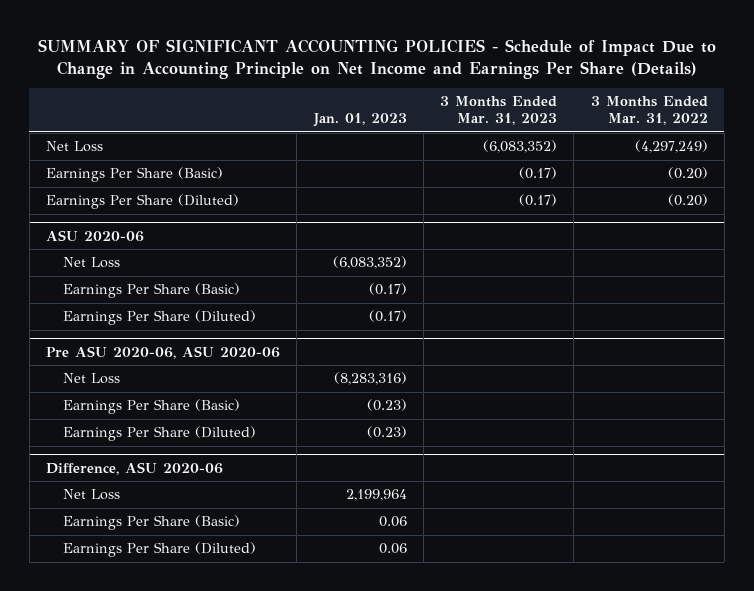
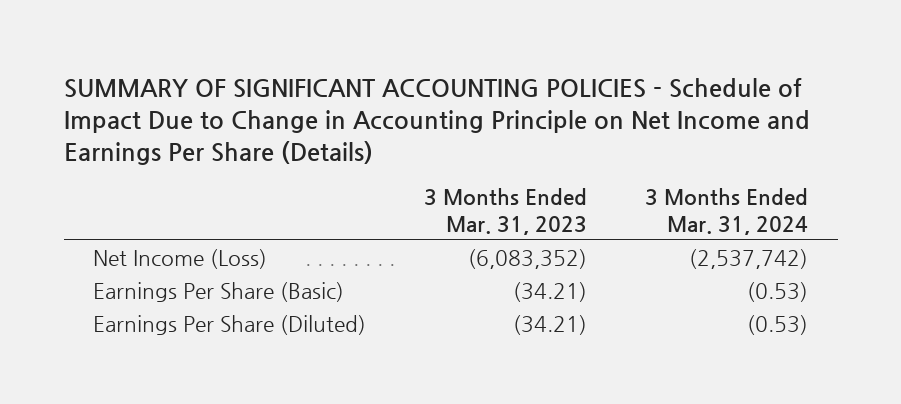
[312,113,407,128] Jan. 01, 2023 -> none
[590,96,708,126] 3 Months Ended Mar. 31, 2022 -> none
none -> [645,188,809,235] 3 Months Ended Mar. 31, 2024
[46,229,145,242] ASU 2020-06 -> none
[63,257,121,269] Net Loss -> none
[63,283,241,299] Earnings Per Share (Basic) -> none
[63,310,257,326] Earnings Per Share (Diluted) -> none
[46,345,281,359] Pre ASU 2020-06, ASU 2020-06 -> none
[63,373,121,385] Net Loss -> none
[63,399,241,415] Earnings Per Share (Basic) -> none
[63,426,257,442] Earnings Per Share (Diluted) -> none
[46,461,224,475] Difference, ASU 2020-06 -> none
[63,489,121,501] Net Loss -> none
[63,515,241,531] Earnings Per Share (Basic) -> none
[63,542,257,558] Earnings Per Share (Diluted) -> none
[46,141,104,153] Net Loss -> [92,248,267,269] Net Income (Loss)
[519,167,558,180] (0.17) -> [513,281,588,302] (34.21)
[519,194,558,207] (0.17) -> [513,314,588,335] (34.21)

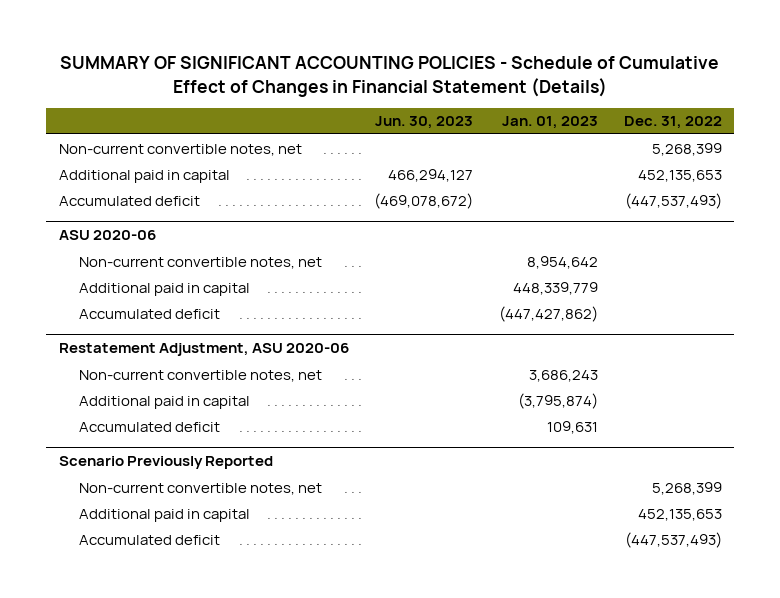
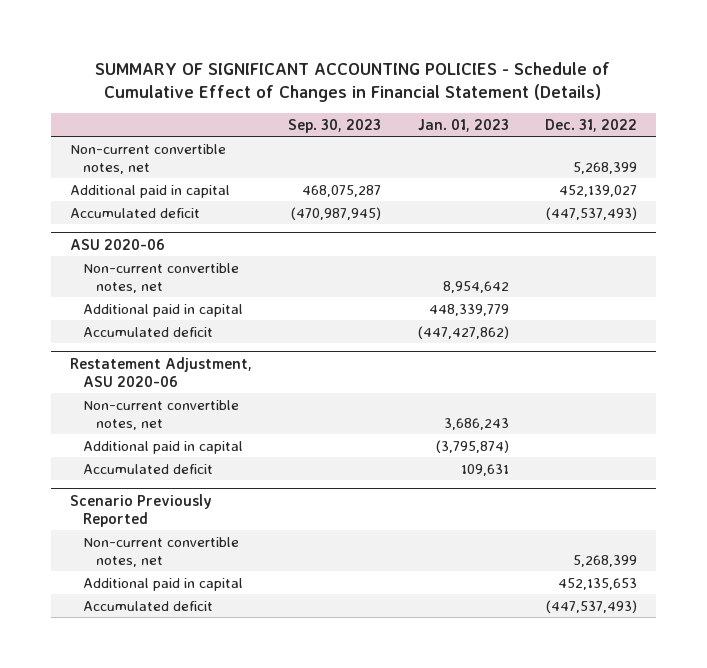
[375,116,474,130] Jun. 30, 2023 -> none
none -> [288,118,382,133] Sep. 30, 2023
[637,169,722,182] 452,135,653 -> [559,184,638,197] 452,139,027

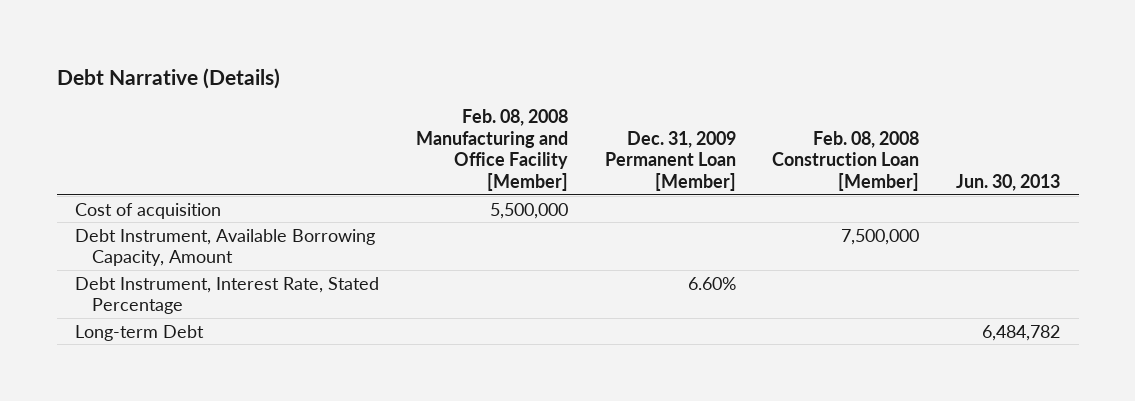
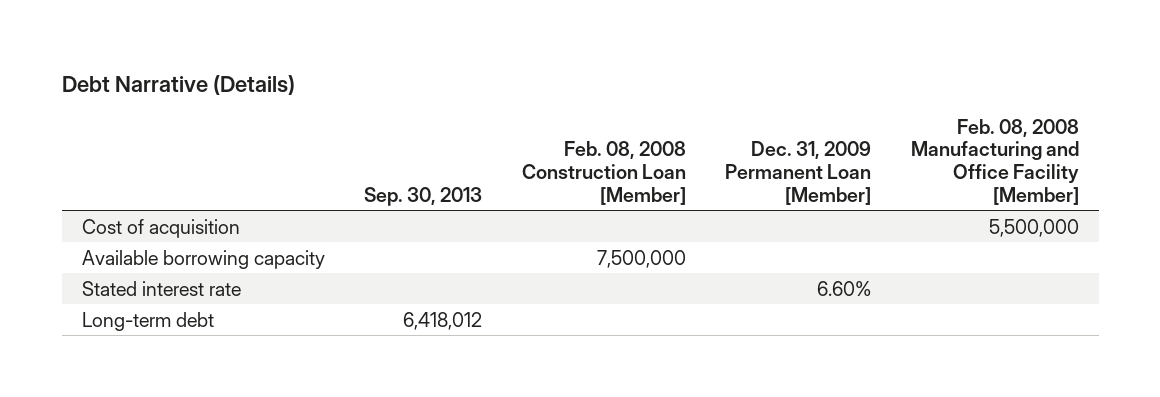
[956,173,1061,191] Jun. 30, 2013 -> none
none -> [364,186,483,206] Sep. 30, 2013
[75,228,376,267] Debt Instrument, Available Borrowing Capacity, Amount -> [81,249,325,269] Available borrowing capacity
[75,276,380,315] Debt Instrument, Interest Rate, Stated Percentage -> [81,280,241,296] Stated interest rate
[75,324,205,341] Long-term Debt -> [81,311,214,331] Long-term debt

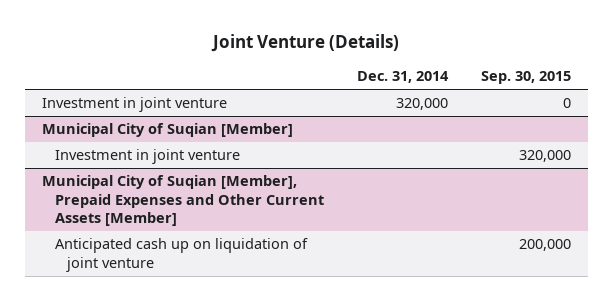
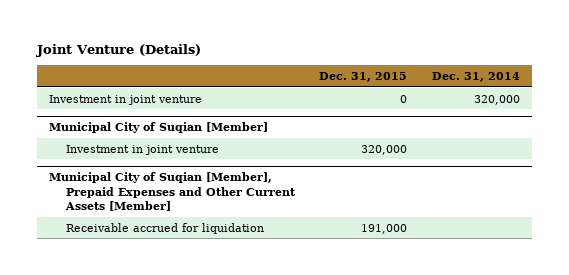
[481,71,572,85] Sep. 30, 2015 -> none
none -> [319,71,408,82] Dec. 31, 2015
[54,238,308,272] Anticipated cash up on liquidation of joint venture -> [65,222,264,234] Receivable accrued for liquidation

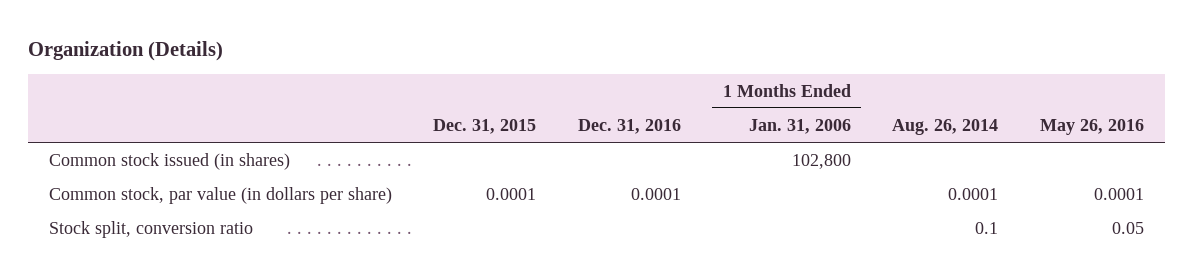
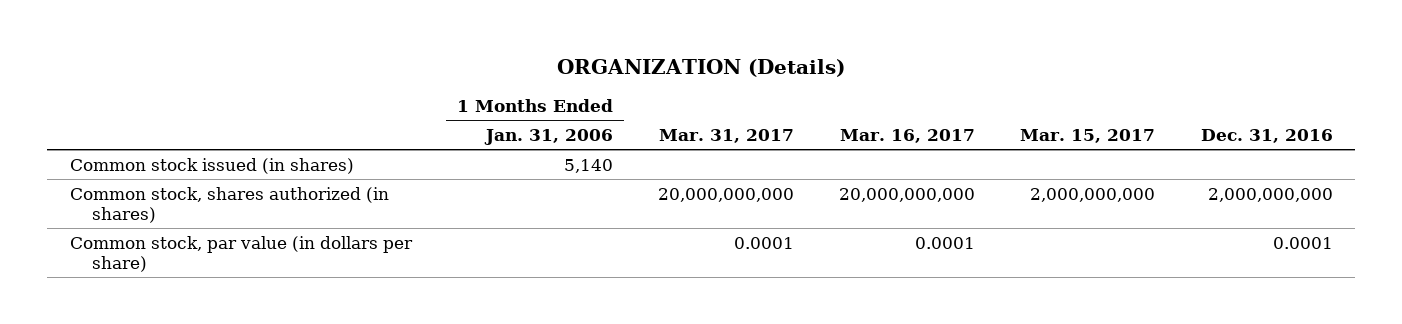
[27,40,223,61] Organization (Details) -> [557,59,846,78] ORGANIZATION (Details)
[433,118,537,134] Dec. 31, 2015 -> none
[892,118,999,135] Aug. 26, 2014 -> none
[1039,118,1144,135] May 26, 2016 -> none
none -> [659,128,795,143] Mar. 31, 2017
none -> [840,128,976,143] Mar. 16, 2017
none -> [1020,128,1156,143] Mar. 15, 2017
[791,153,851,169] 102,800 -> [564,158,614,173] 5,140
none -> [69,186,389,223] Common stock, shares authorized (in shares)
[48,220,253,238] Stock split, conversion ratio -> none

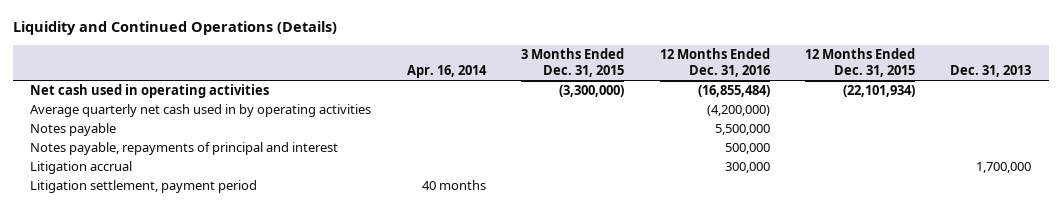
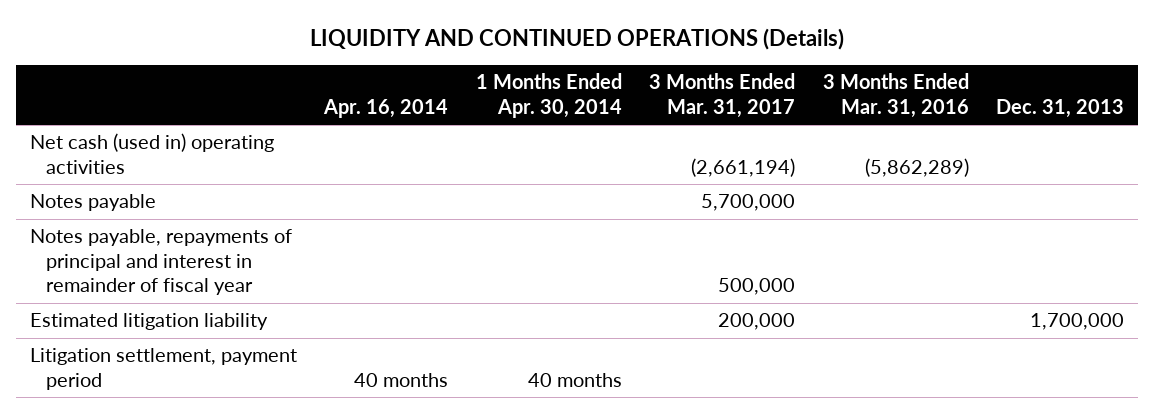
[12,21,337,36] Liquidity and Continued Operations (Details) -> [310,27,845,50] LIQUIDITY AND CONTINUED OPERATIONS (Details)
[521,48,625,78] 3 Months Ended Dec. 31, 2015 -> none
[659,48,770,78] 12 Months Ended Dec. 31, 2016 -> none
[805,48,916,78] 12 Months Ended Dec. 31, 2015 -> none
none -> [475,73,622,118] 1 Months Ended Apr. 30, 2014
none -> [649,73,796,118] 3 Months Ended Mar. 31, 2017
none -> [822,73,969,118] 3 Months Ended Mar. 31, 2016
[30,104,372,118] Average quarterly net cash used in by operating activities -> none
[30,84,270,99] Net cash used in operating activities -> [29,133,274,174] Net cash (used in) operating activities
[30,142,339,156] Notes payable, repayments of principal and interest -> [29,229,292,296] Notes payable, repayments of principal and interest in remainder of fiscal year
[30,161,133,175] Litigation accrual -> [29,313,268,331] Estimated litigation liability

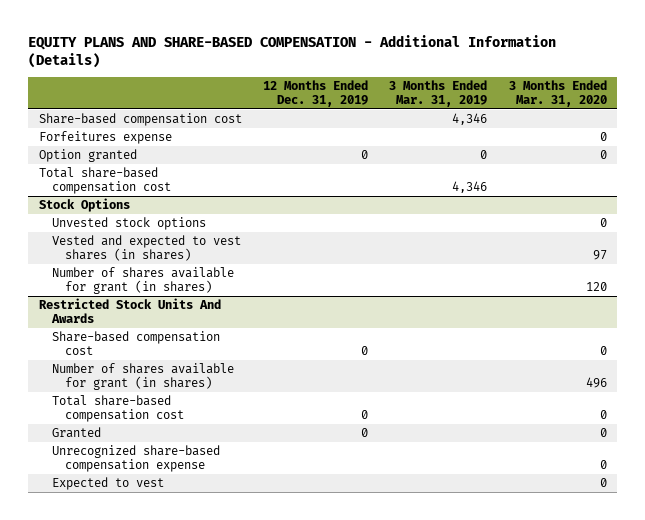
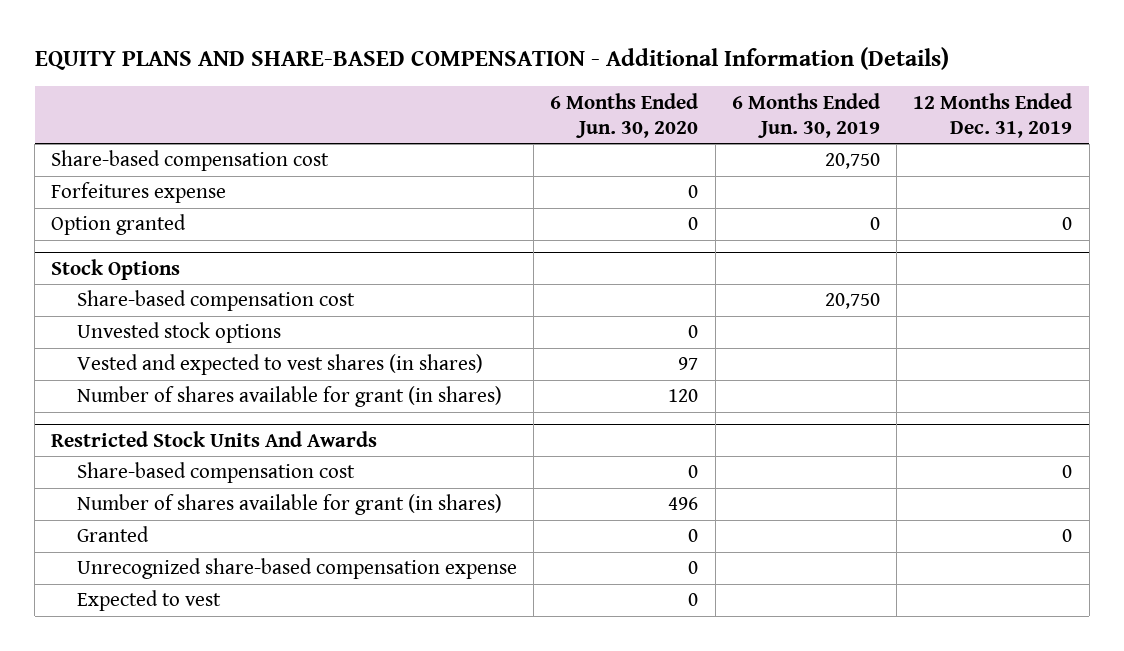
[389,80,488,108] 3 Months Ended Mar. 31, 2019 -> none
[508,80,607,108] 3 Months Ended Mar. 31, 2020 -> none
none -> [550,92,699,138] 6 Months Ended Jun. 30, 2020
none -> [731,92,880,138] 6 Months Ended Jun. 30, 2019
[38,167,172,195] Total share-based compensation cost -> none
none -> [76,290,355,312] Share-based compensation cost
[52,395,185,423] Total share-based compensation cost -> none

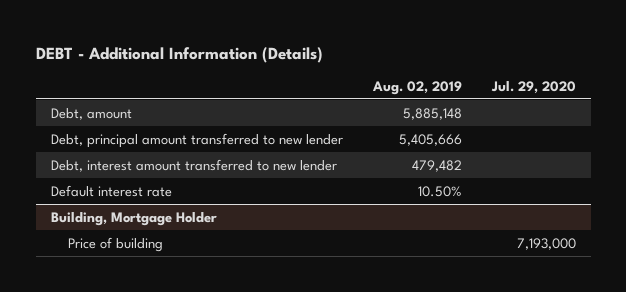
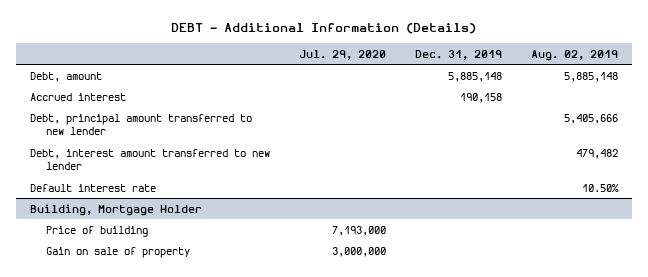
none -> [415,49,503,60] Dec. 31, 2019
none -> [30,92,127,101] Accrued interest
none -> [46,246,191,258] Gain on sale of property

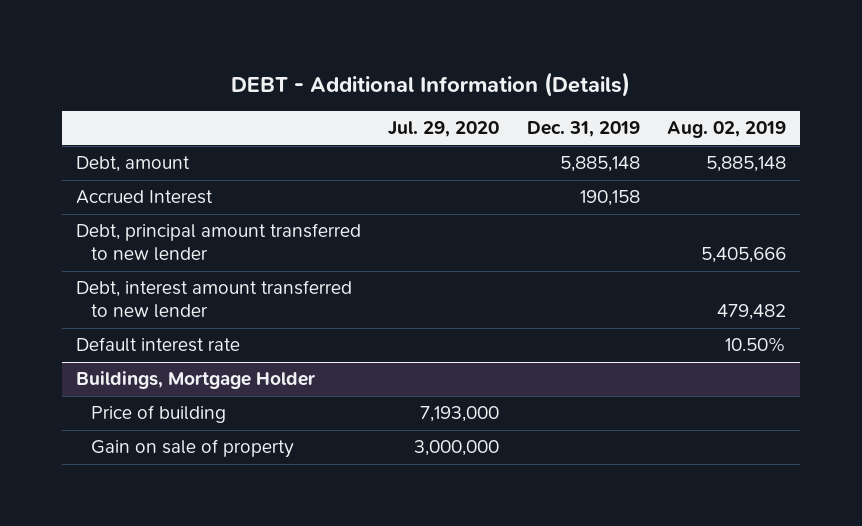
[30,92,127,101] Accrued interest -> [76,190,214,205] Accrued Interest
[30,203,203,216] Building, Mortgage Holder -> [76,371,316,390] Buildings, Mortgage Holder

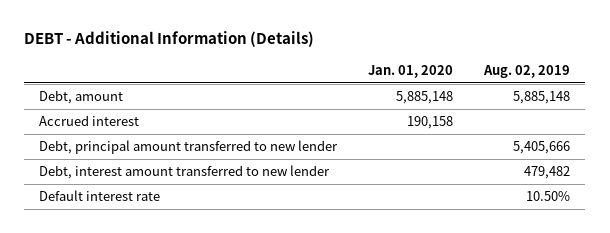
[388,121,500,138] Jul. 29, 2020 -> none
[526,121,640,138] Dec. 31, 2019 -> none
none -> [368,64,454,78] Jan. 01, 2020
[76,190,214,205] Accrued Interest -> [39,115,140,127] Accrued interest
[76,371,316,390] Buildings, Mortgage Holder -> none
[90,405,226,424] Price of building -> none
[90,439,294,459] Gain on sale of property -> none

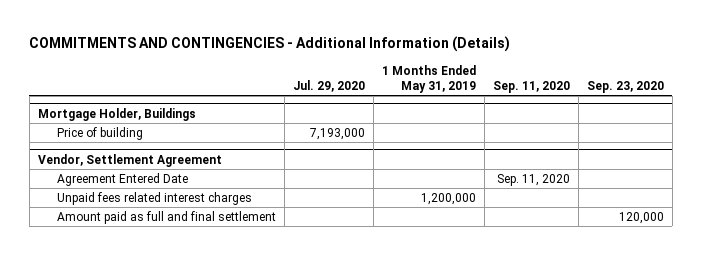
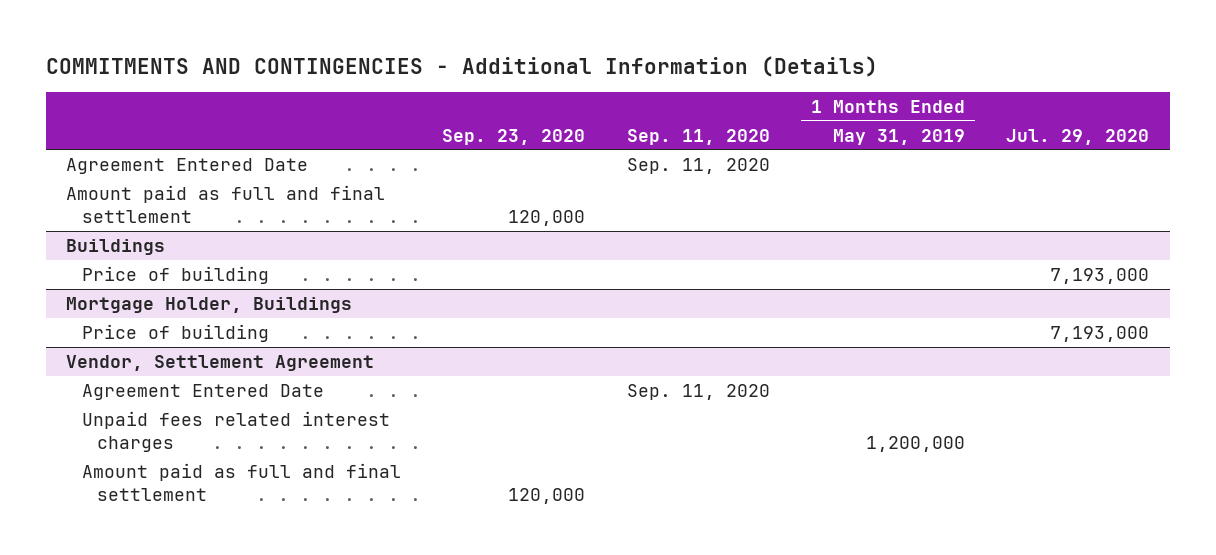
none -> [66,157,309,174] Agreement Entered Date
none -> [66,184,386,223] Amount paid as full and final settlement
none -> [66,238,166,255] Buildings
none -> [81,265,269,284] Price of building

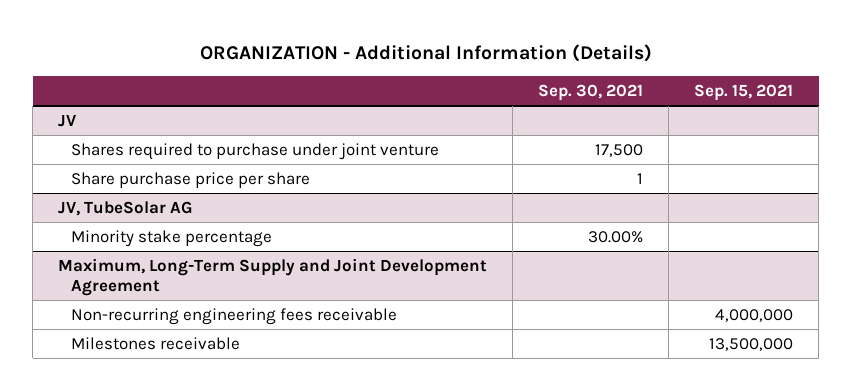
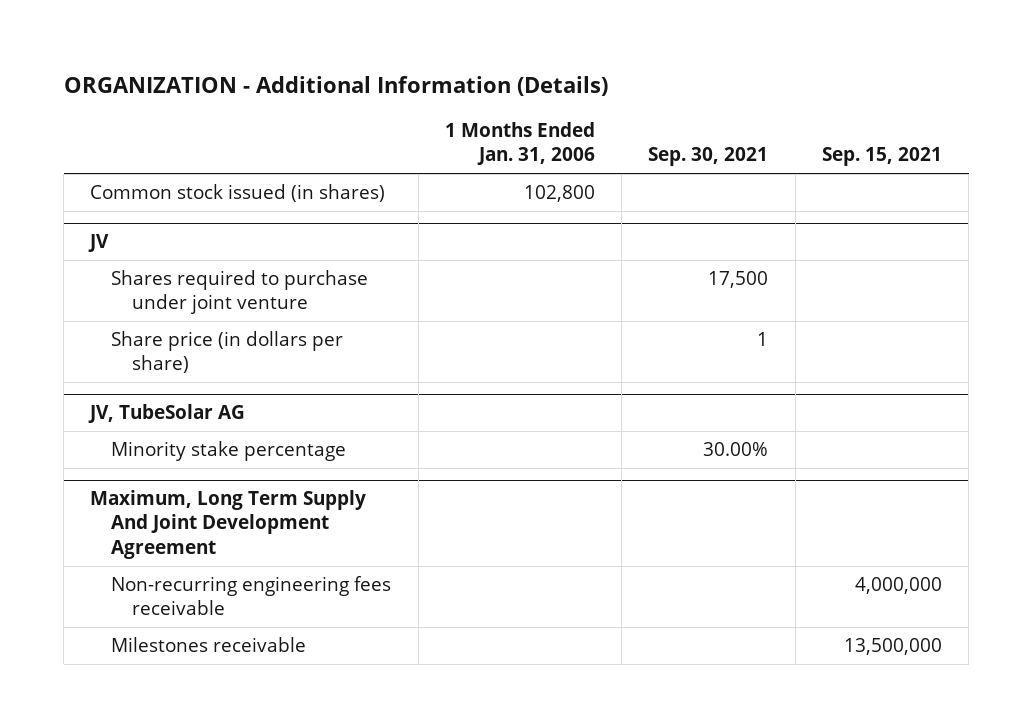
none -> [444,122,595,166] 1 Months Ended Jan. 31, 2006
none -> [90,184,386,203] Common stock issued (in shares)
[71,171,311,188] Share purchase price per share -> [111,331,344,374] Share price (in dollars per share)
[58,257,488,297] Maximum, Long-Term Supply and Joint Development Agreement -> [90,490,367,559] Maximum, Long Term Supply And Joint Development Agreement

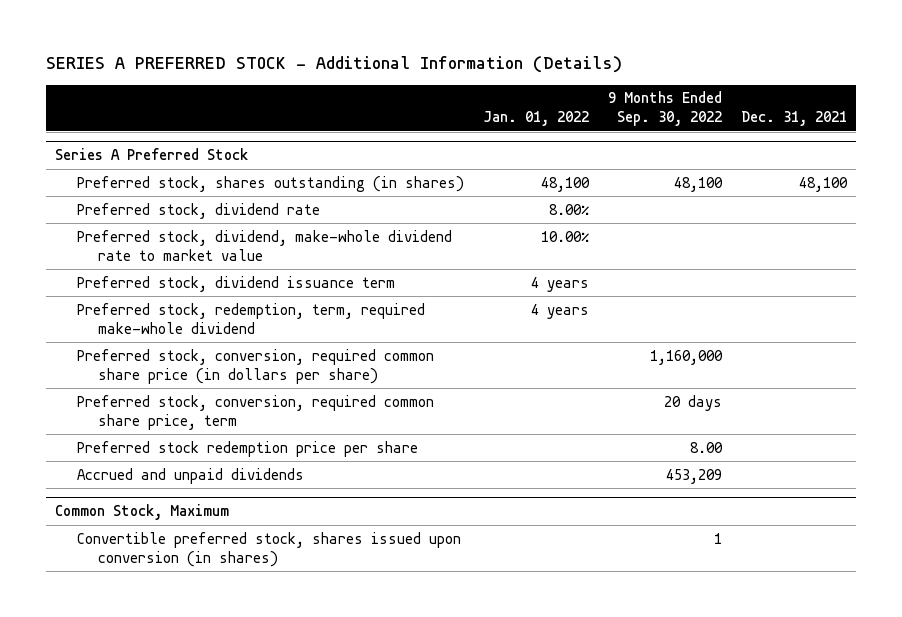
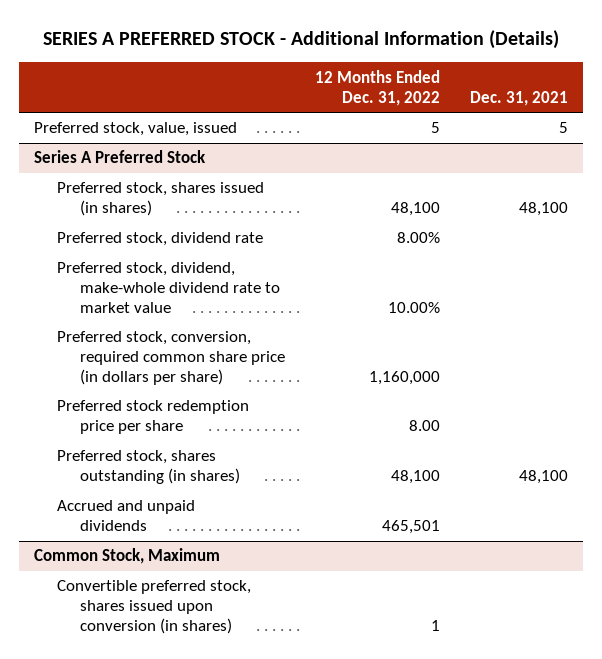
[482,111,589,127] Jan. 01, 2022 -> none
[607,91,722,127] 9 Months Ended Sep. 30, 2022 -> none
none -> [315,69,441,106] 12 Months Ended Dec. 31, 2022
none -> [33,122,237,137] Preferred stock, value, issued
none -> [56,182,264,217] Preferred stock, shares issued (in shares)
[76,275,395,292] Preferred stock, dividend issuance term -> none
[76,302,425,334] Preferred stock, redemption, term, required make-whole dividend -> none
[76,394,434,430] Preferred stock, conversion, required common share price, term -> none
[76,175,464,192] Preferred stock, shares outstanding (in shares) -> [56,450,241,485] Preferred stock, shares outstanding (in shares)

